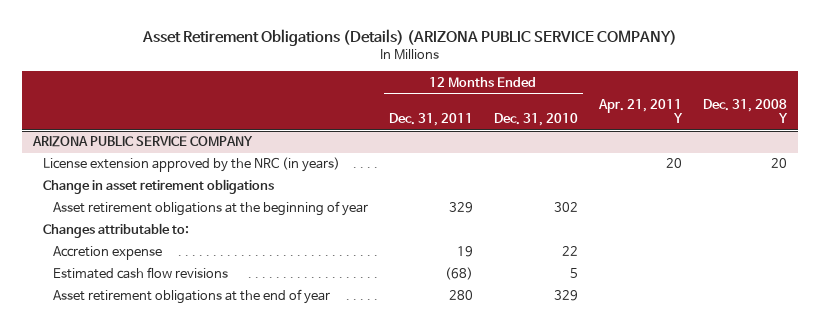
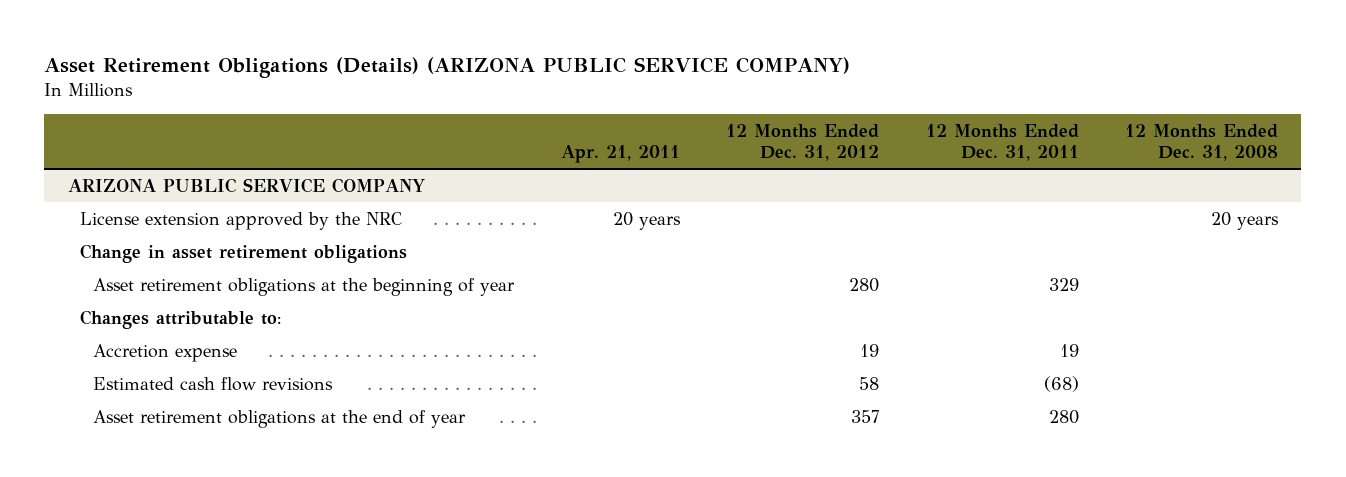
[493,113,578,127] Dec. 31, 2010 -> none
[597,98,683,124] Apr. 21, 2011 Y -> none
[703,98,789,124] Dec. 31, 2008 Y -> none
none -> [560,144,680,163] Apr. 21, 2011
none -> [726,123,880,161] 12 Months Ended Dec. 31, 2012
none -> [1124,123,1278,161] 12 Months Ended Dec. 31, 2008
[42,157,340,173] License extension approved by the NRC (in years) -> [80,211,403,230] License extension approved by the NRC

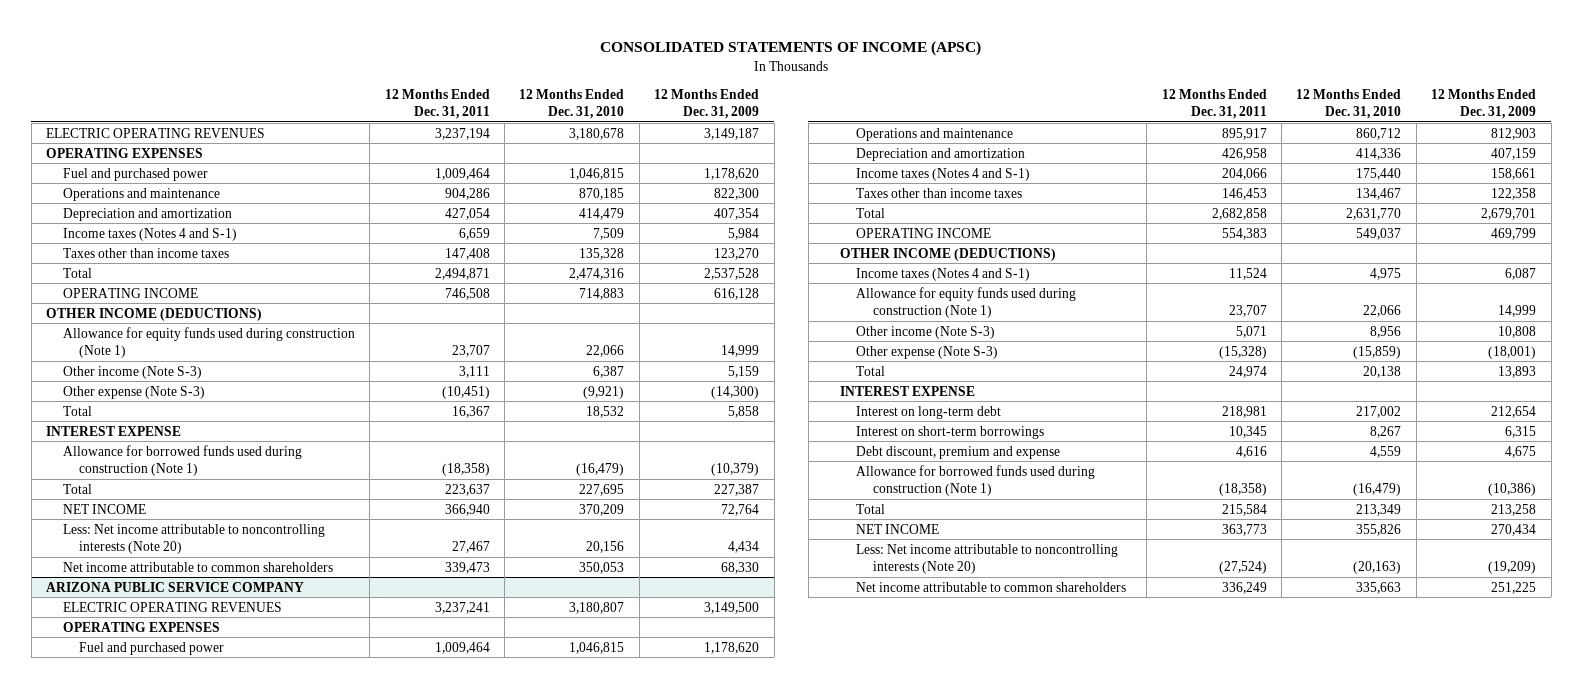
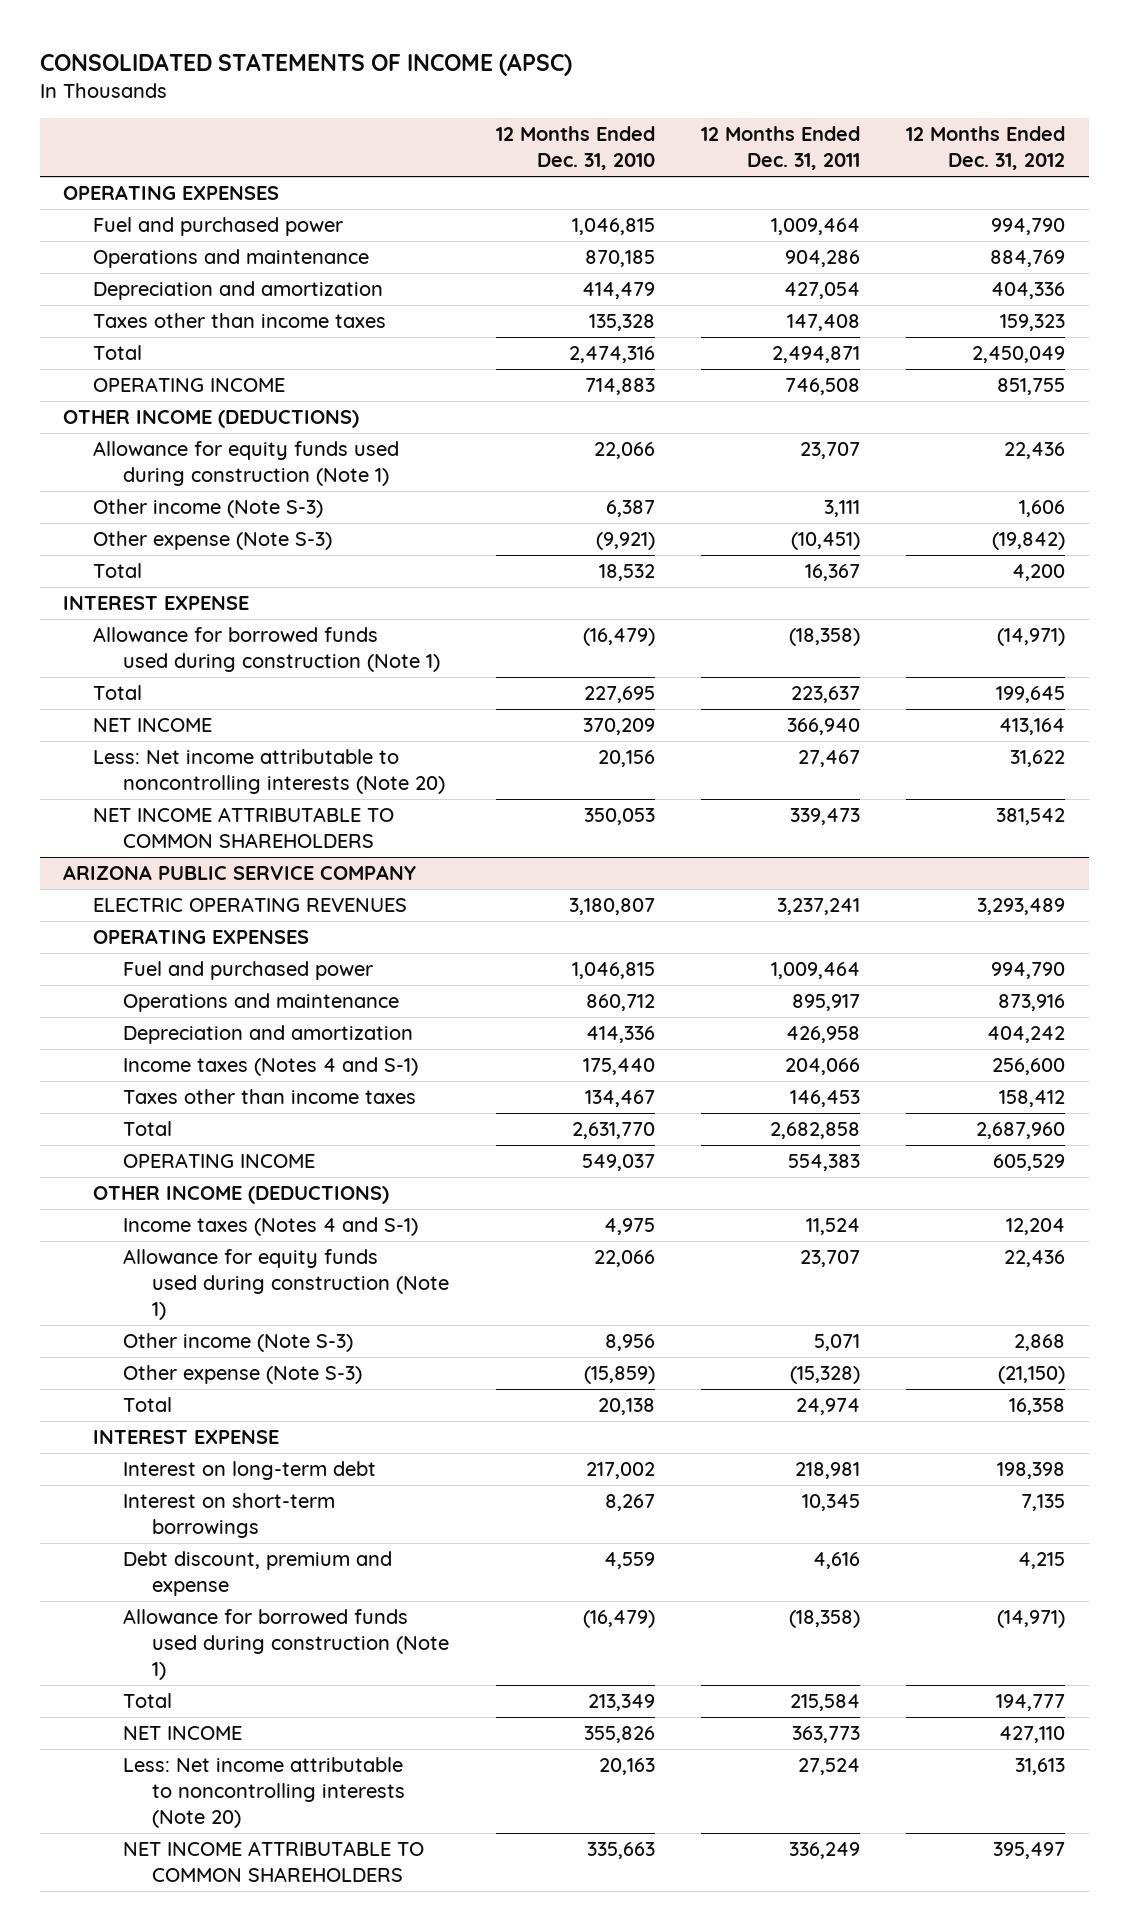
[654,88,760,119] 12 Months Ended Dec. 31, 2009 -> none
none -> [906,126,1066,171] 12 Months Ended Dec. 31, 2012
[45,127,265,138] ELECTRIC OPERATING REVENUES -> none
[62,227,237,241] Income taxes (Notes 4 and S-1) -> none
[62,561,333,572] Net income attributable to common shareholders -> [92,807,394,849] NET INCOME ATTRIBUTABLE TO COMMON SHAREHOLDERS
[1218,560,1267,574] (27,524) -> [798,1758,861,1776] 27,524
[1353,560,1402,574] (20,163) -> [598,1758,655,1776] 20,163
[856,581,1127,592] Net income attributable to common shareholders -> [122,1841,424,1883] NET INCOME ATTRIBUTABLE TO COMMON SHAREHOLDERS

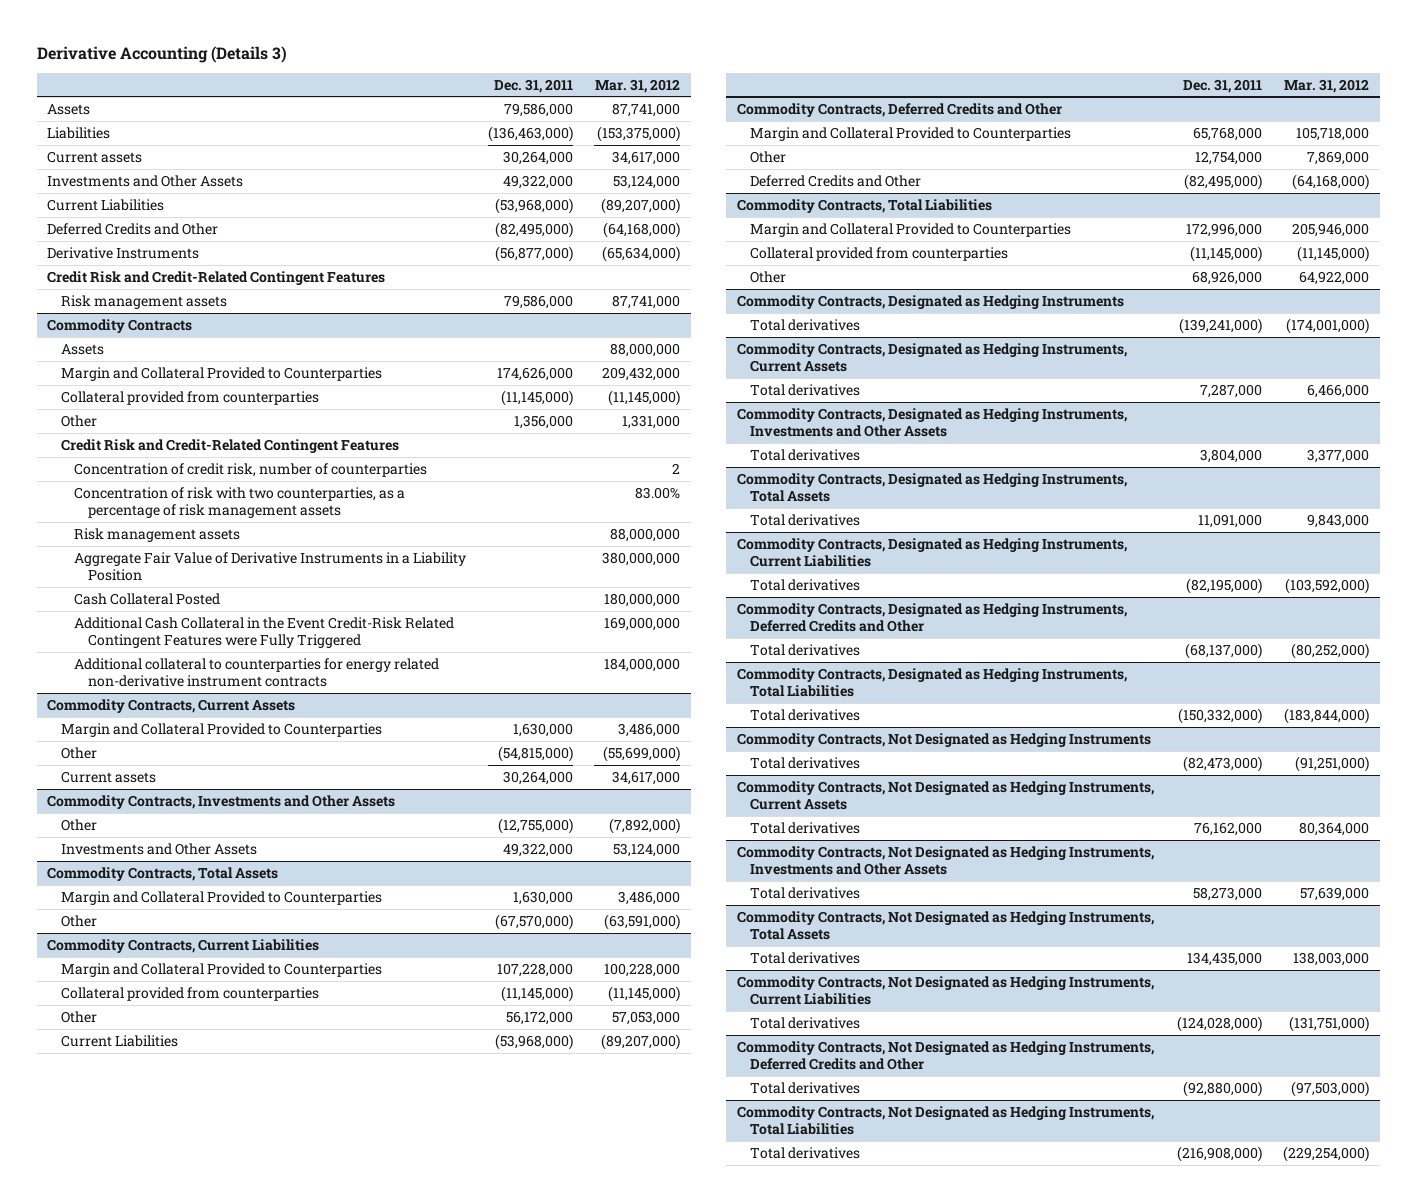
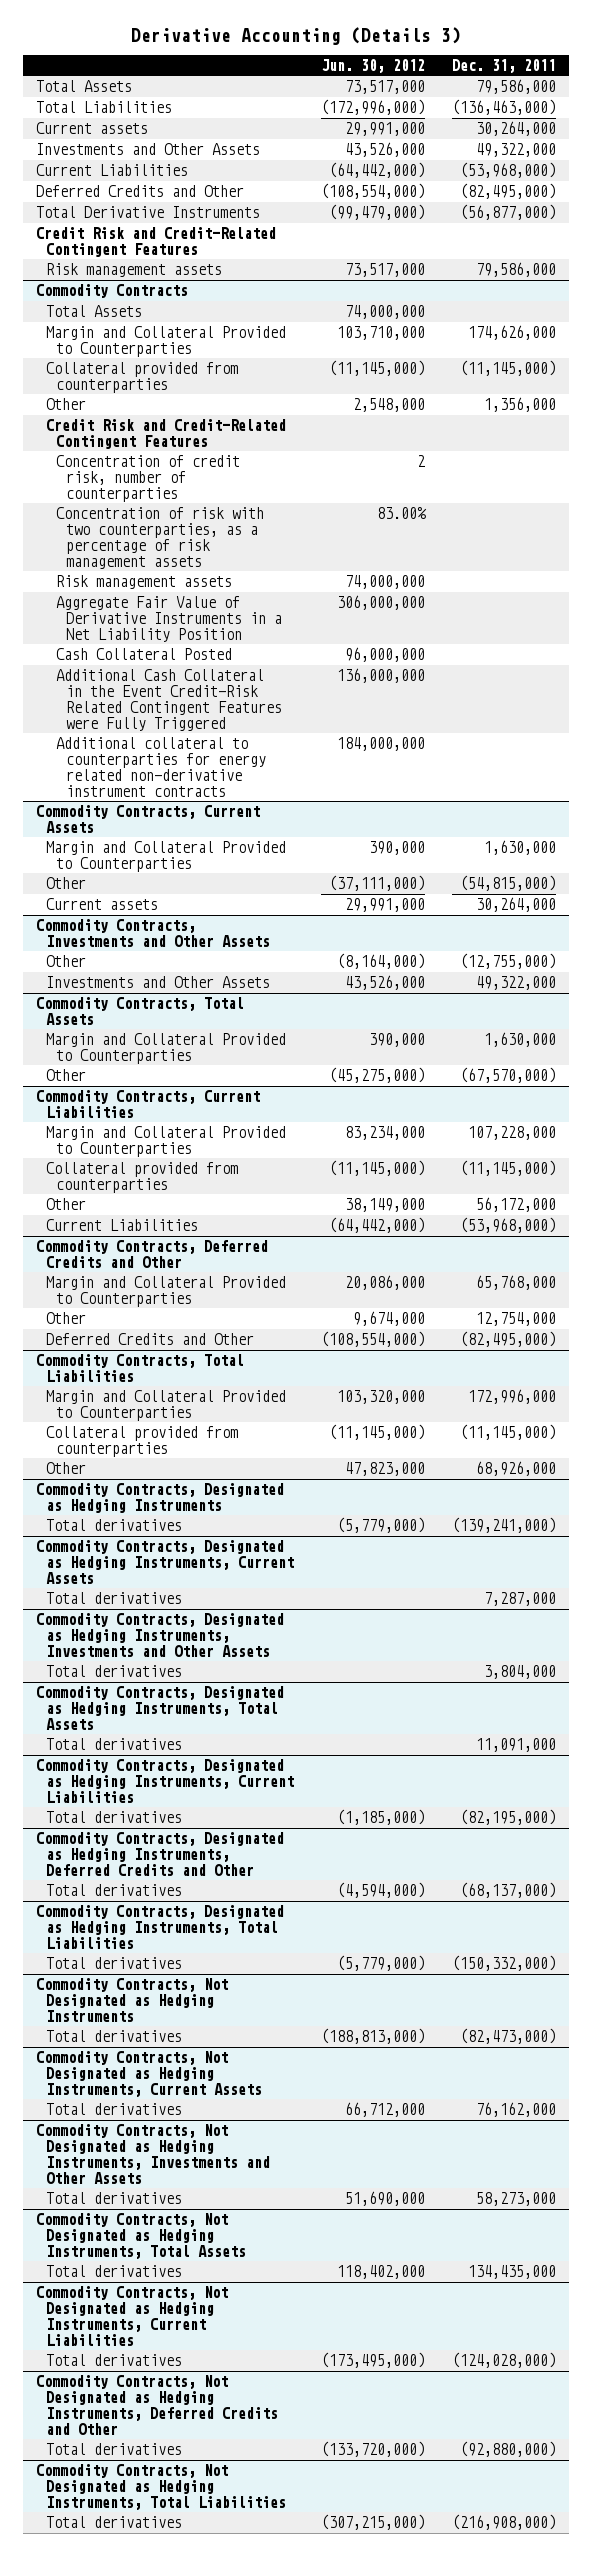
[595,78,681,93] Mar. 31, 2012 -> none
none -> [321,58,426,73] Jun. 30, 2012
[47,103,91,115] Assets -> [36,79,133,92] Total Assets
[47,126,111,139] Liabilities -> [36,100,173,113] Total Liabilities
[47,246,200,259] Derivative Instruments -> [36,205,261,218] Total Derivative Instruments
[60,343,104,355] Assets -> [46,304,143,317] Total Assets
[74,551,467,581] Aggregate Fair Value of Derivative Instruments in a Liability Position -> [56,595,283,642] Aggregate Fair Value of Derivative Instruments in a Net Liability Position

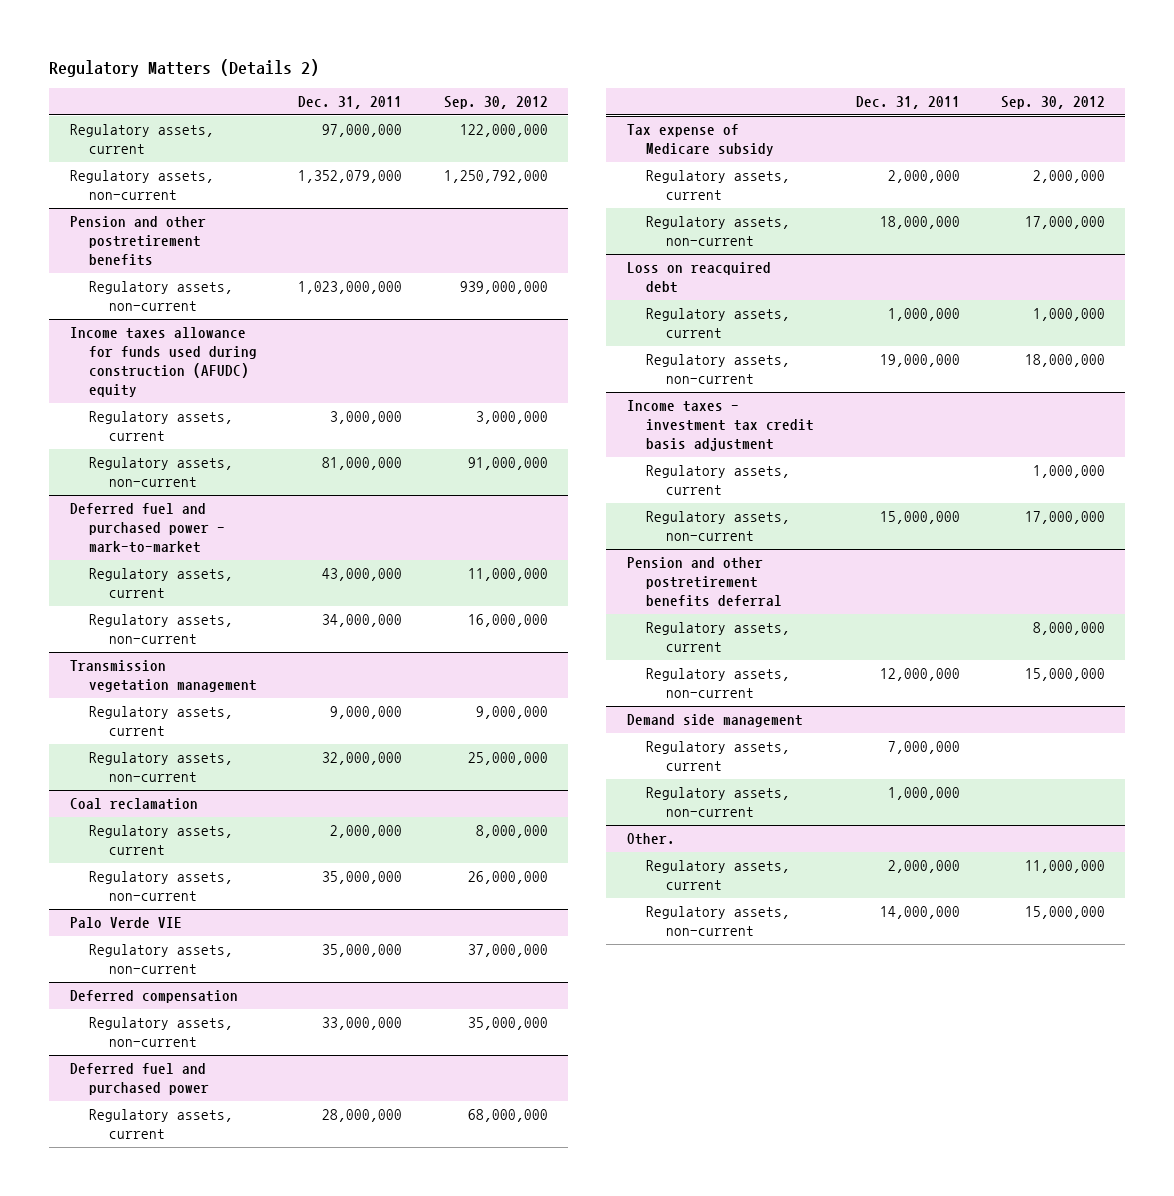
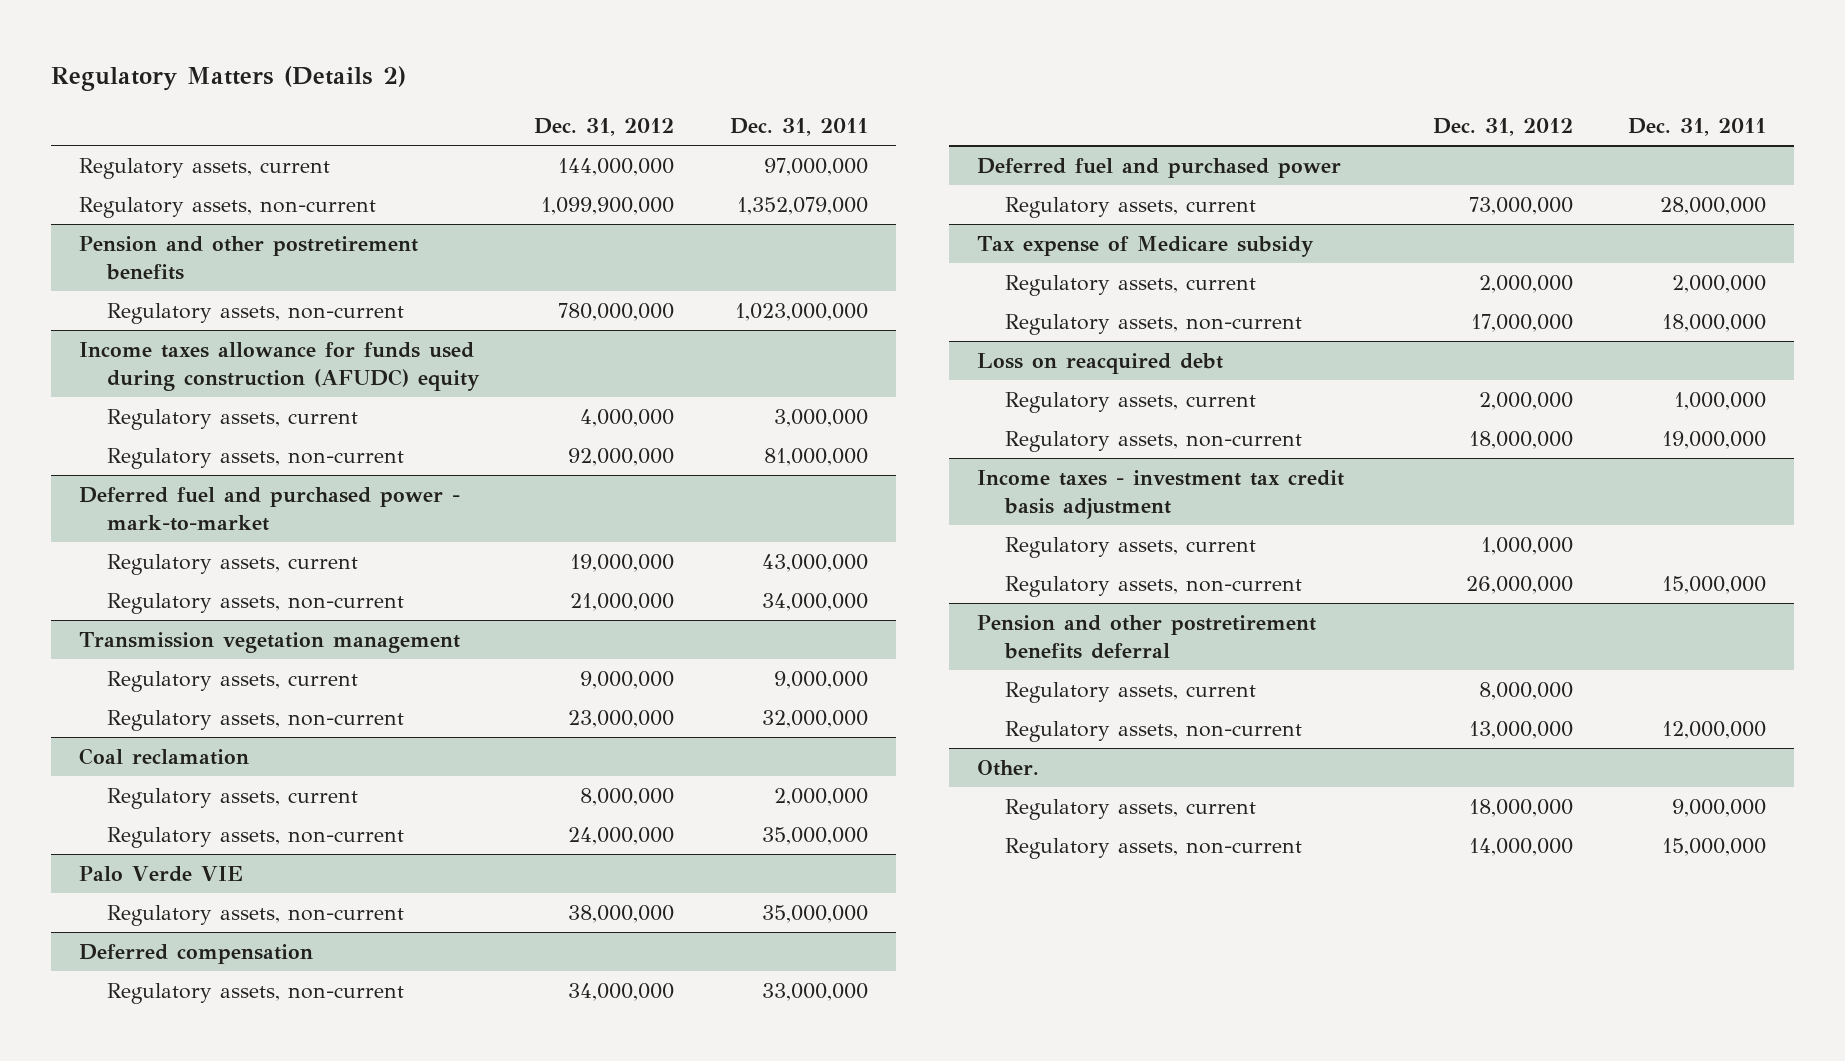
[443,95,548,109] Sep. 30, 2012 -> none
none -> [534,117,675,136] Dec. 31, 2012
[626,714,803,728] Demand side management -> none
[646,741,791,772] Regulatory assets, current -> none
[646,787,791,818] Regulatory assets, non-current -> none
[887,860,960,874] 2,000,000 -> [1672,799,1767,818] 9,000,000
[879,906,960,920] 14,000,000 -> [1662,838,1767,857] 15,000,000

